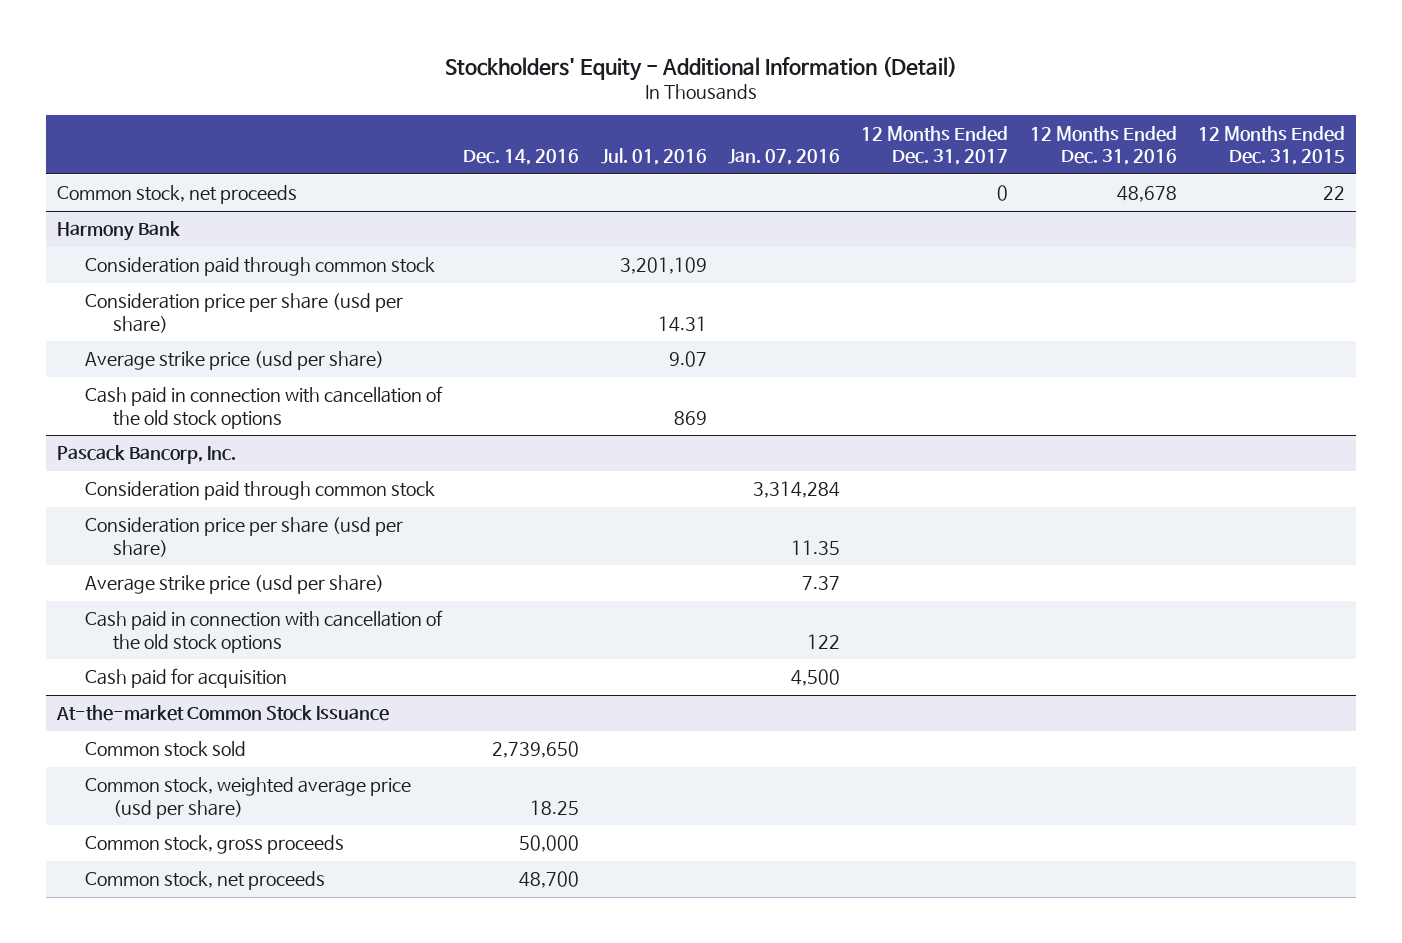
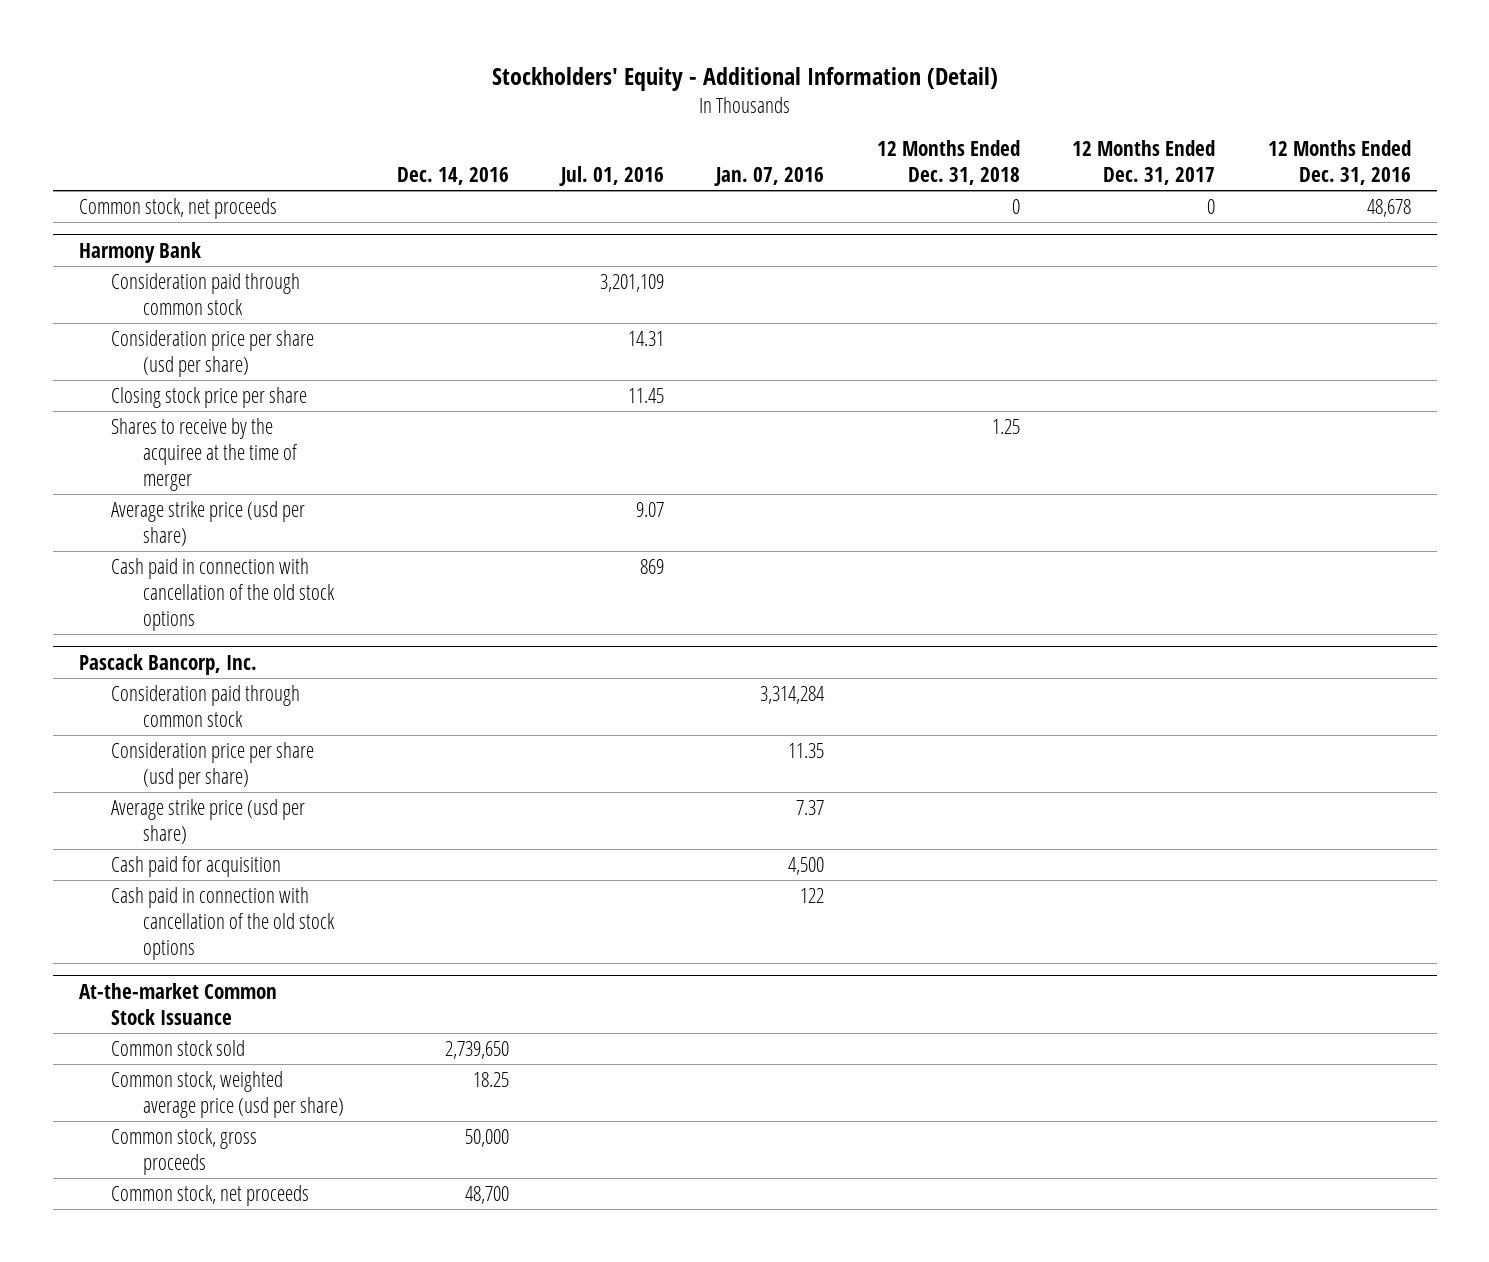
[1198,125,1346,166] 12 Months Ended Dec. 31, 2015 -> none
none -> [876,140,1020,186] 12 Months Ended Dec. 31, 2018
none -> [111,386,308,408] Closing stock price per share
none -> [111,417,299,491] Shares to receive by the acquiree at the time of merger
[84,610,443,653] Cash paid in connection with cancellation of the old stock options -> [111,886,336,960] Cash paid in connection with cancellation of the old stock options

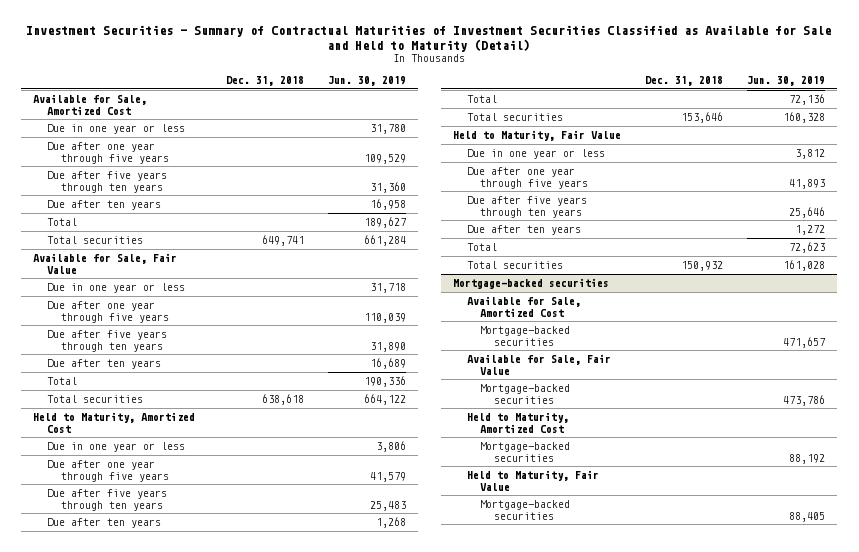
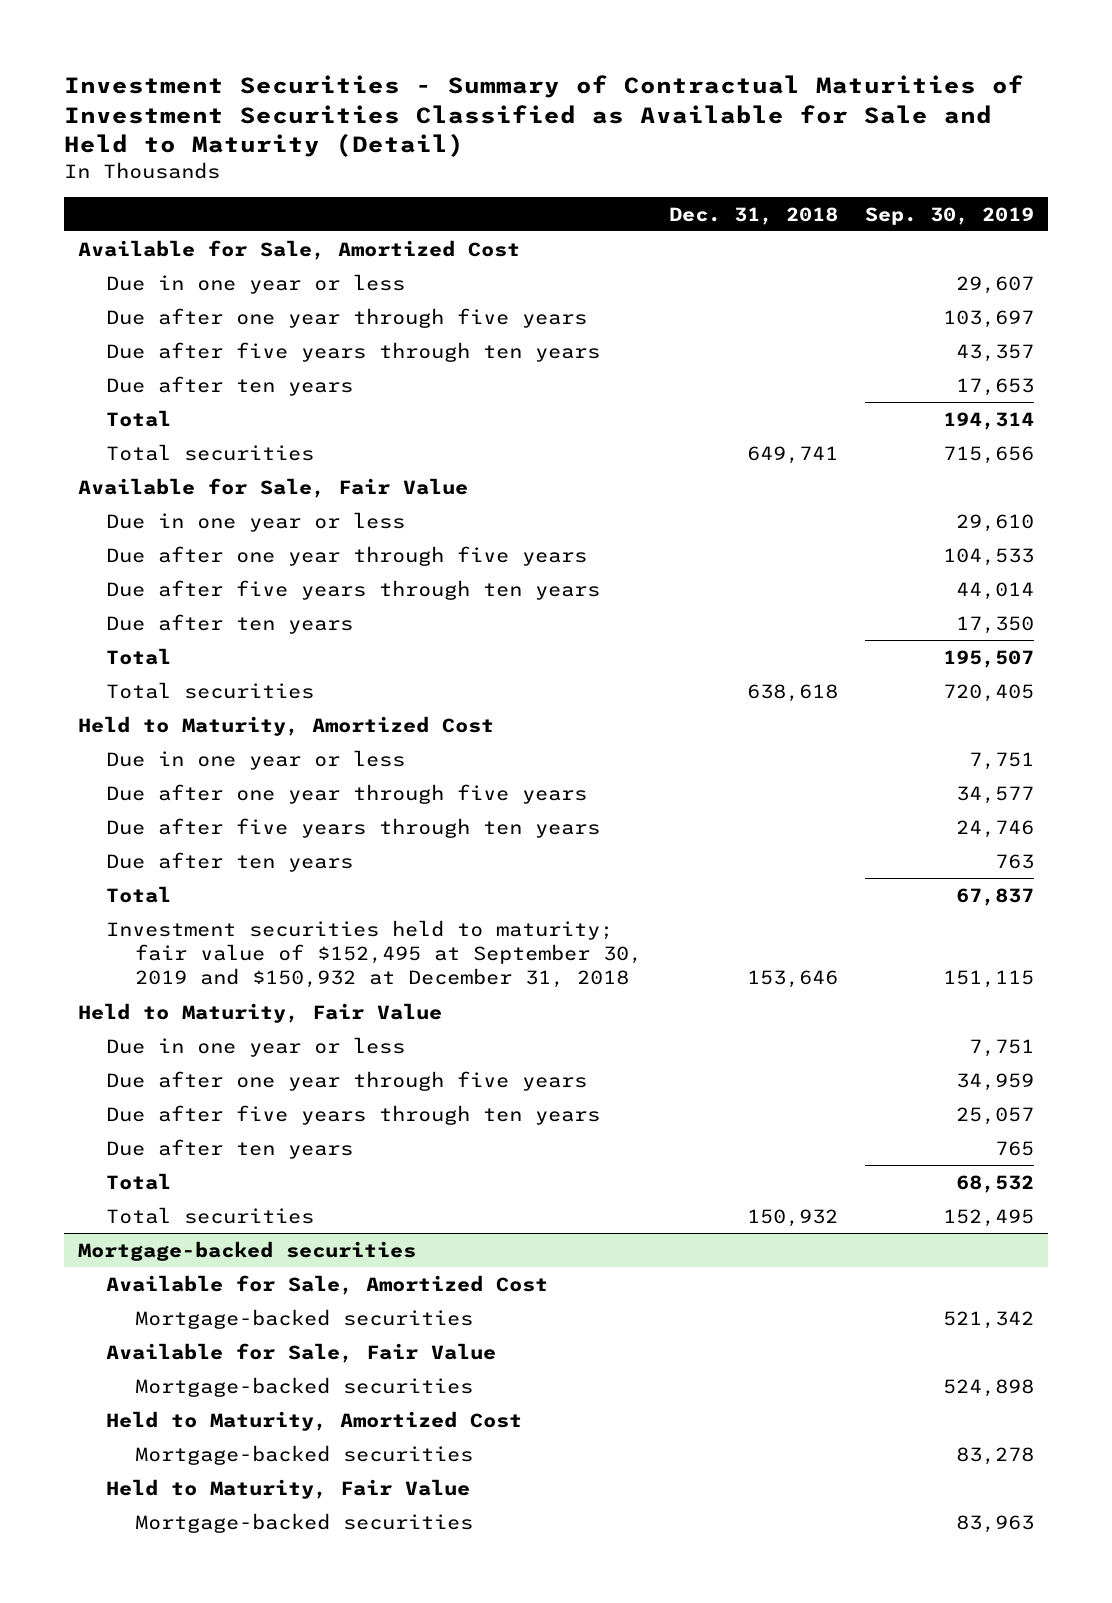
[327,76,406,87] Jun. 30, 2019 -> none
none -> [865,206,1035,225] Sep. 30, 2019
[466,113,563,122] Total securities -> [106,919,643,989] Investment securities held to maturity; fair value of $152,495 at September 30, 2019 and $150,932 at December 31, 2018

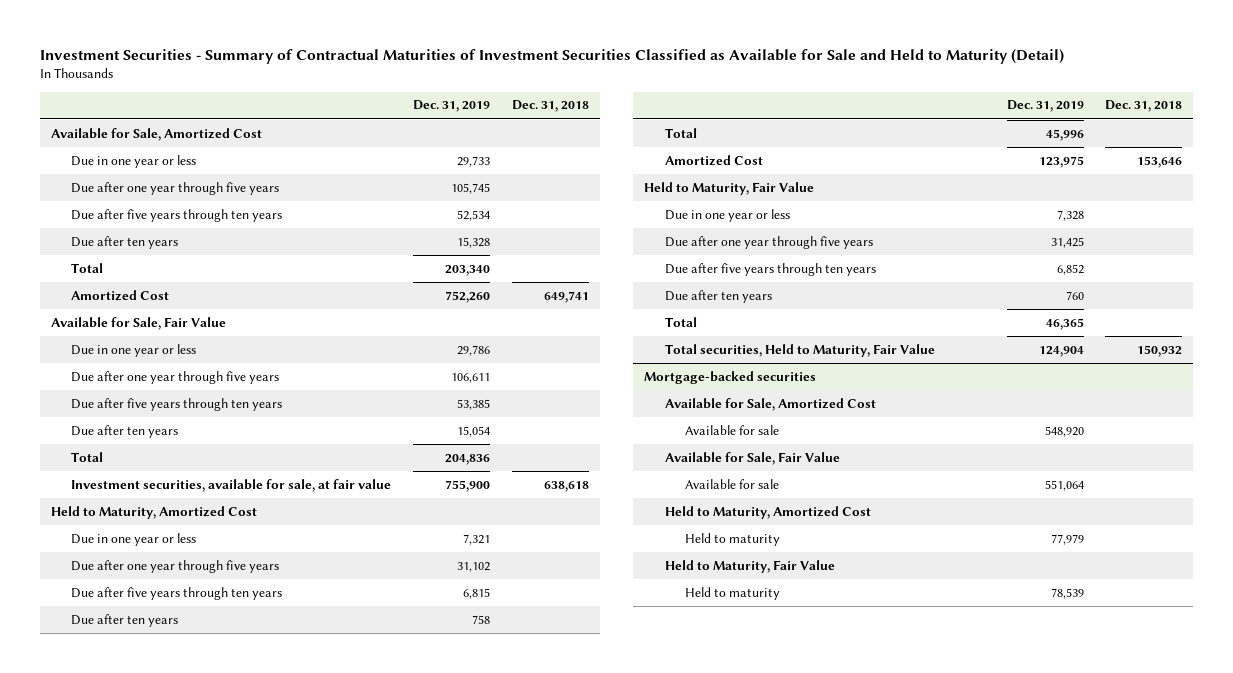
[865,206,1035,225] Sep. 30, 2019 -> none
none -> [412,100,490,113] Dec. 31, 2019
[106,443,315,461] Total securities -> [71,289,170,301] Amortized Cost
[106,681,315,699] Total securities -> [71,478,392,492] Investment securities, available for sale, at fair value
[106,919,643,989] Investment securities held to maturity; fair value of $152,495 at September 30, 2019 and $150,932 at December 31, 2018 -> [664,154,763,166] Amortized Cost
[106,1206,315,1224] Total securities -> [664,343,935,357] Total securities, Held to Maturity, Fair Value
[135,1308,474,1329] Mortgage-backed securities -> [685,424,780,435] Available for sale
[135,1376,474,1397] Mortgage-backed securities -> [685,478,780,489] Available for sale
[135,1444,474,1465] Mortgage-backed securities -> [685,532,781,546] Held to maturity
[135,1512,474,1533] Mortgage-backed securities -> [685,586,781,600] Held to maturity

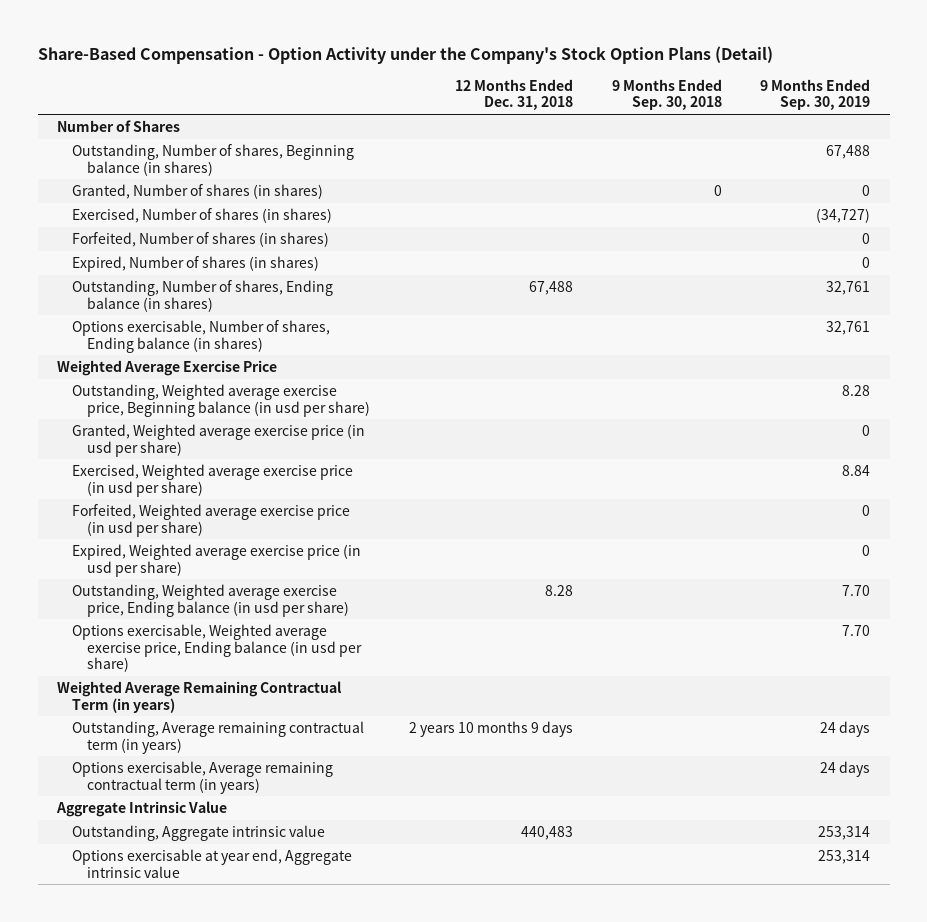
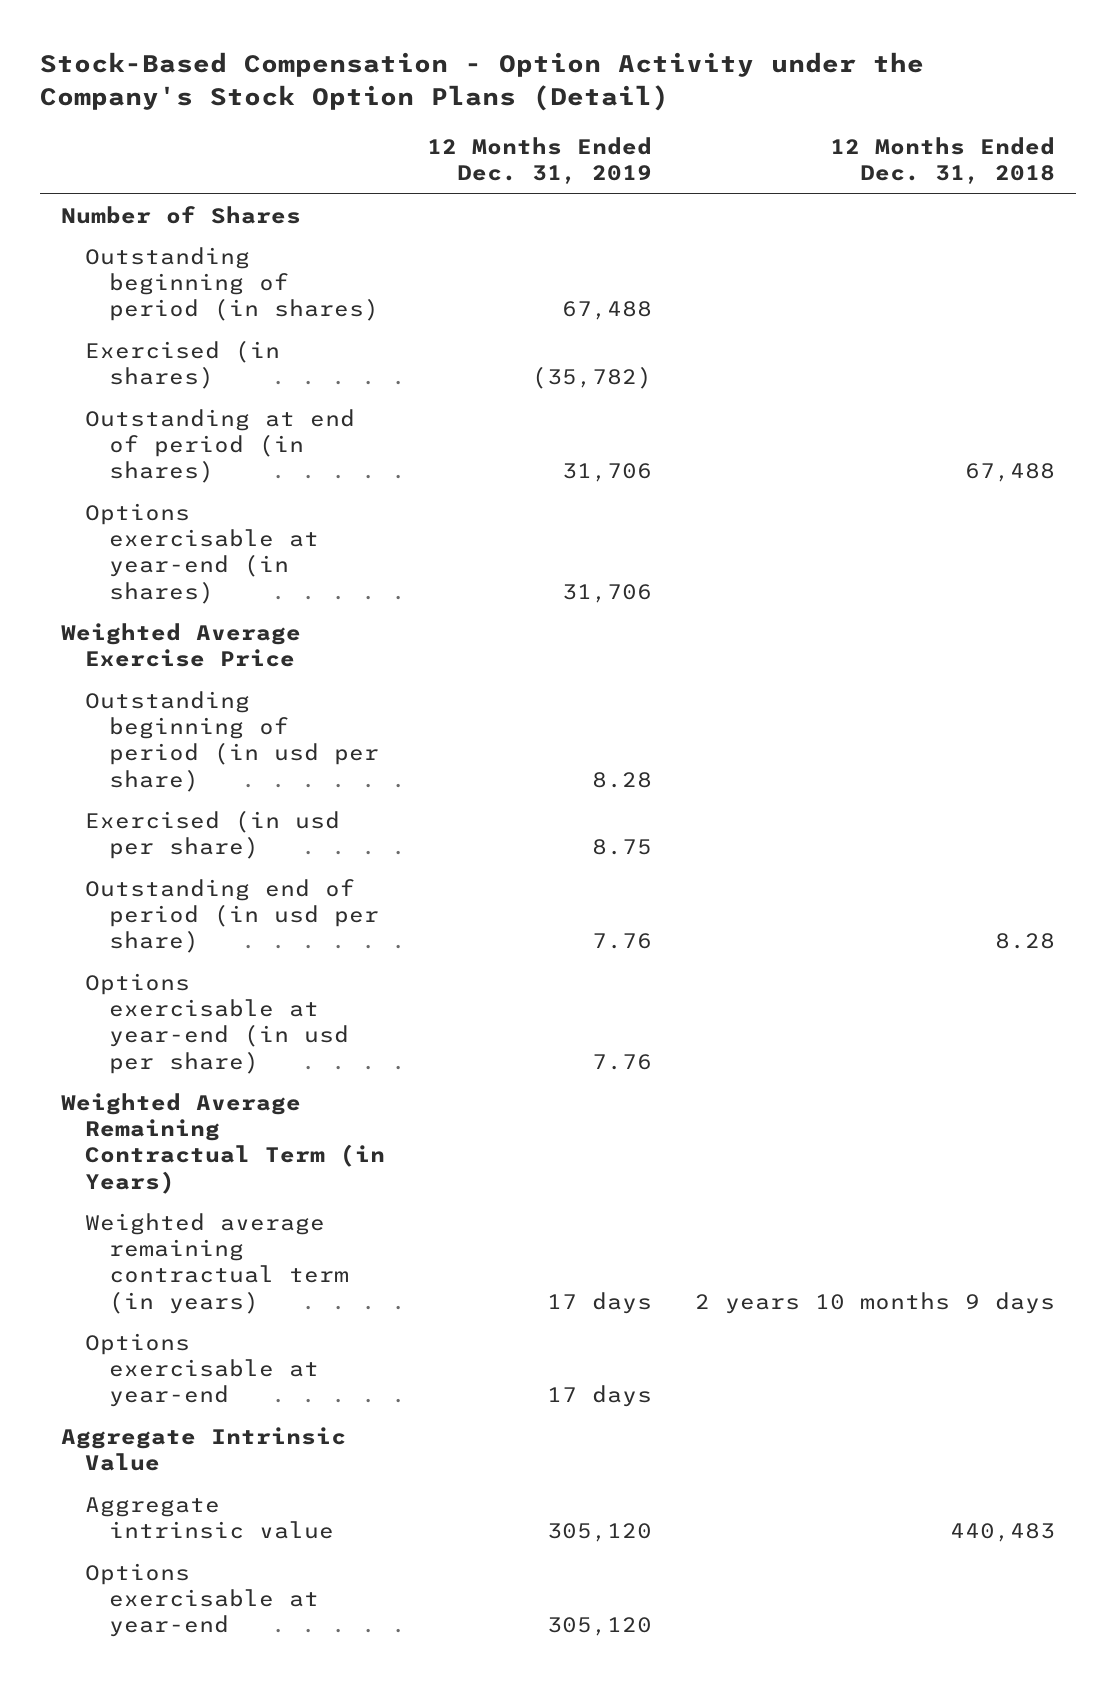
[37,45,773,64] Share-Based Compensation - Option Activity under the Company's Stock Option Plans (Detail) -> [39,52,924,112] Stock-Based Compensation - Option Activity under the Company's Stock Option Plans (Detail)
[611,78,722,111] 9 Months Ended Sep. 30, 2018 -> none
[760,78,871,111] 9 Months Ended Sep. 30, 2019 -> none
none -> [427,137,653,185] 12 Months Ended Dec. 31, 2019
[72,183,324,199] Granted, Number of shares (in shares) -> none
[72,231,330,247] Forfeited, Number of shares (in shares) -> none
[72,255,320,272] Expired, Number of shares (in shares) -> none
[72,143,355,176] Outstanding, Number of shares, Beginning balance (in shares) -> [85,247,380,322] Outstanding beginning of period (in shares)
[72,207,333,223] Exercised, Number of shares (in shares) -> [85,340,281,390] Exercised (in shares)
[72,279,334,312] Outstanding, Number of shares, Ending balance (in shares) -> [85,409,356,484] Outstanding at end of period (in shares)
[72,319,331,353] Options exercisable, Number of shares, Ending balance (in shares) -> [85,503,320,604] Options exercisable at year-end (in shares)
[72,423,366,457] Granted, Weighted average exercise price (in usd per share) -> none
[72,503,351,537] Forfeited, Weighted average exercise price (in usd per share) -> none
[72,543,362,577] Expired, Weighted average exercise price (in usd per share) -> none
[72,383,371,417] Outstanding, Weighted average exercise price, Beginning balance (in usd per share) -> [85,691,380,792] Outstanding beginning of period (in usd per share)
[72,463,354,497] Exercised, Weighted average exercise price (in usd per share) -> [85,810,341,860] Exercised (in usd per share)
[72,583,350,617] Outstanding, Weighted average exercise price, Ending balance (in usd per share) -> [85,879,380,954] Outstanding end of period (in usd per share)
[72,623,363,673] Options exercisable, Weighted average exercise price, Ending balance (in usd per share) -> [85,973,350,1074] Options exercisable at year-end (in usd per share)
[57,680,343,713] Weighted Average Remaining Contractual Term (in years) -> [60,1093,386,1194] Weighted Average Remaining Contractual Term (in Years)
[72,720,365,754] Outstanding, Average remaining contractual term (in years) -> [85,1213,350,1314] Weighted average remaining contractual term (in years)
[72,760,334,794] Options exercisable, Average remaining contractual term (in years) -> [85,1333,320,1408] Options exercisable at year-end
[72,824,326,841] Outstanding, Aggregate intrinsic value -> [85,1497,335,1540] Aggregate intrinsic value
[72,848,353,878] Options exercisable at year end, Aggregate intrinsic value -> [85,1563,320,1638] Options exercisable at year-end

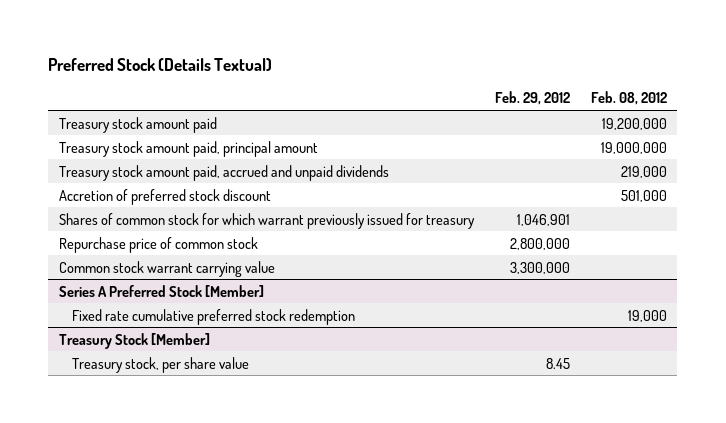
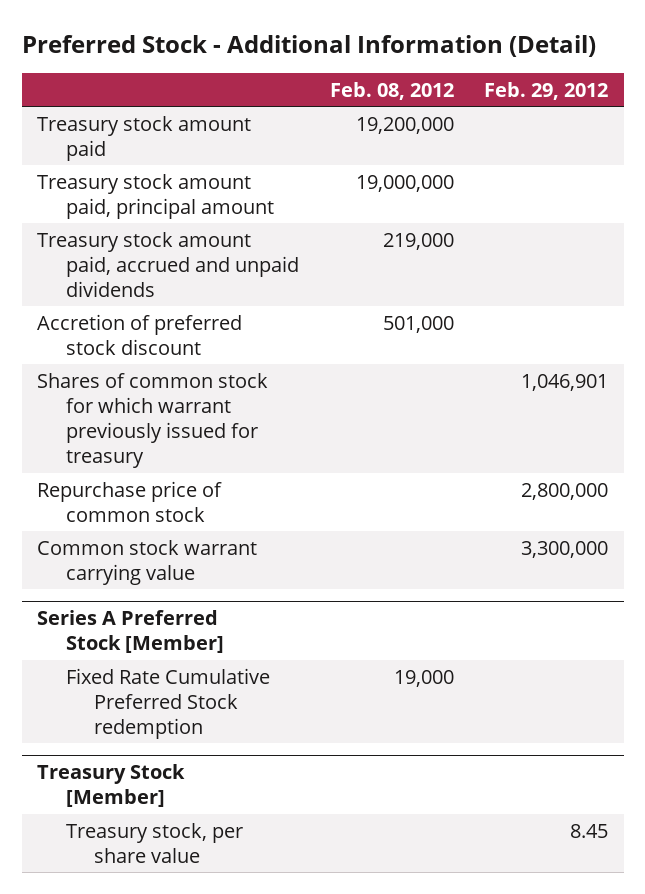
[48,58,273,72] Preferred Stock (Details Textual) -> [21,35,596,58] Preferred Stock - Additional Information (Detail)
[72,308,356,325] Fixed rate cumulative preferred stock redemption -> [65,667,270,740] Fixed Rate Cumulative Preferred Stock redemption

